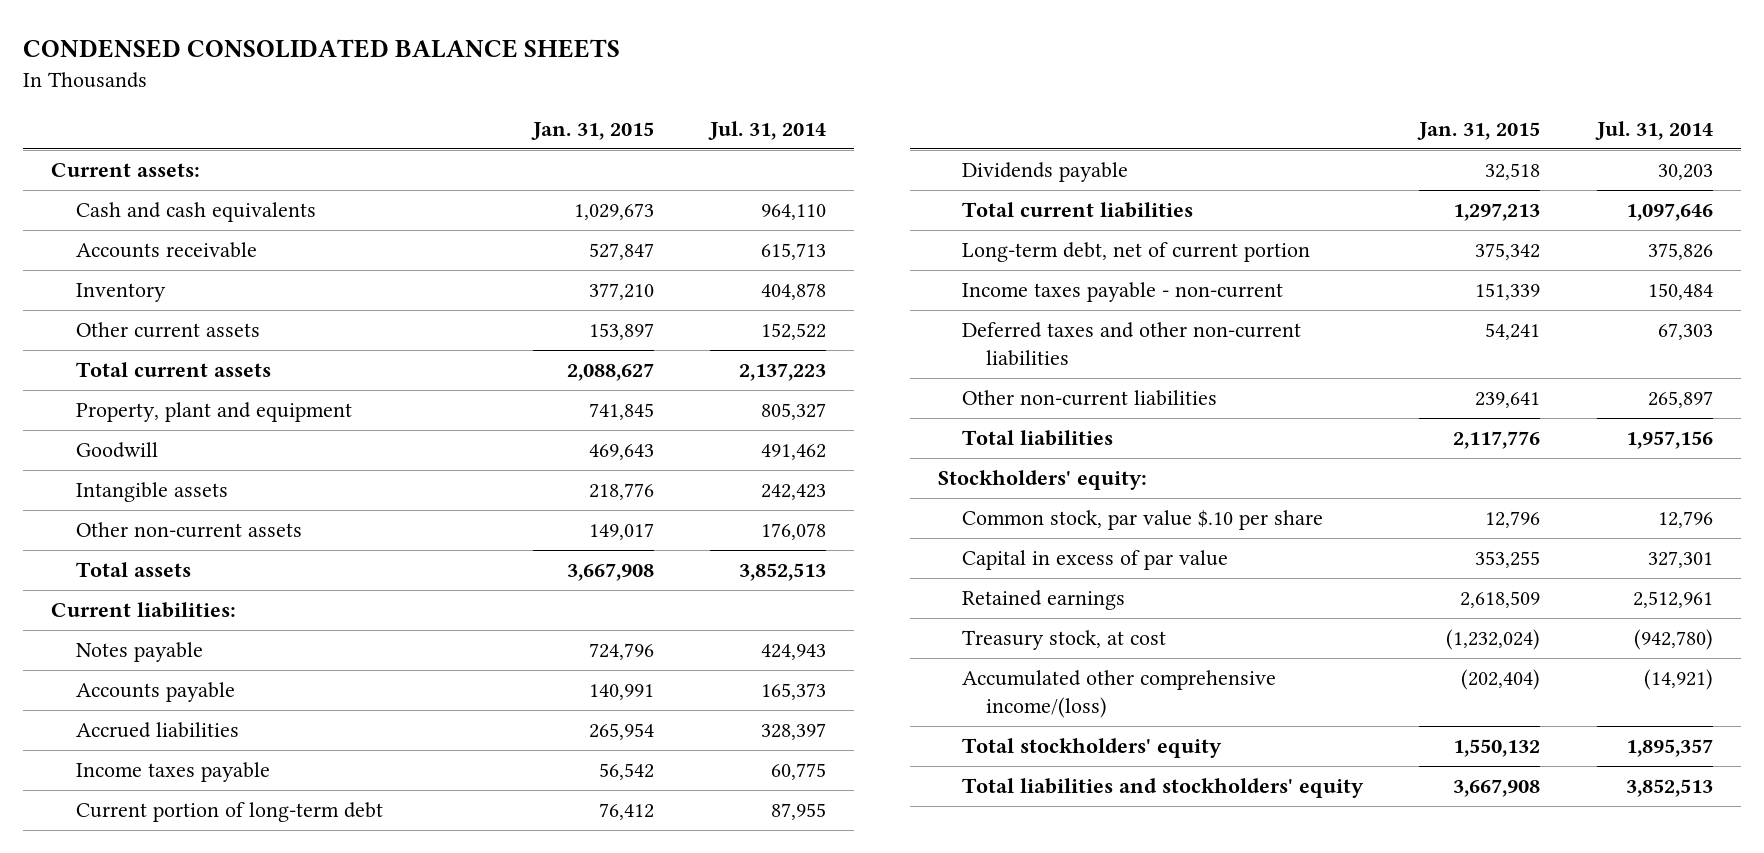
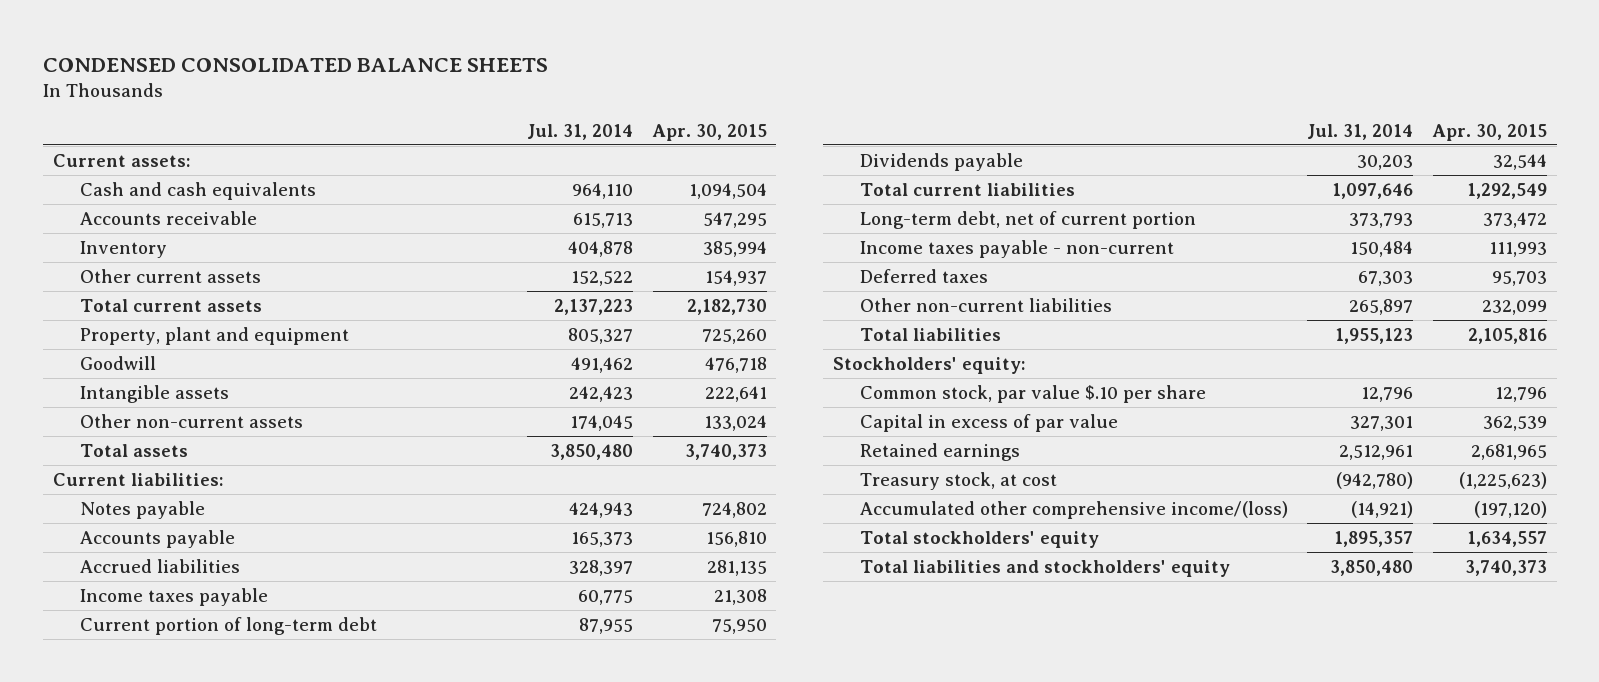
[530,122,654,141] Jan. 31, 2015 -> none
none -> [651,123,767,141] Apr. 30, 2015
[761,522,827,540] 176,078 -> [570,414,634,431] 174,045
[739,562,827,581] 3,852,513 -> [550,443,634,460] 3,850,480
[1647,242,1713,260] 375,826 -> [1349,212,1414,228] 373,793
[962,321,1302,367] Deferred taxes and other non-current liabilities -> [859,268,988,283] Deferred taxes
[1625,430,1713,449] 1,957,156 -> [1335,327,1414,344] 1,955,123
[1625,778,1713,797] 3,852,513 -> [1330,559,1414,576] 3,850,480

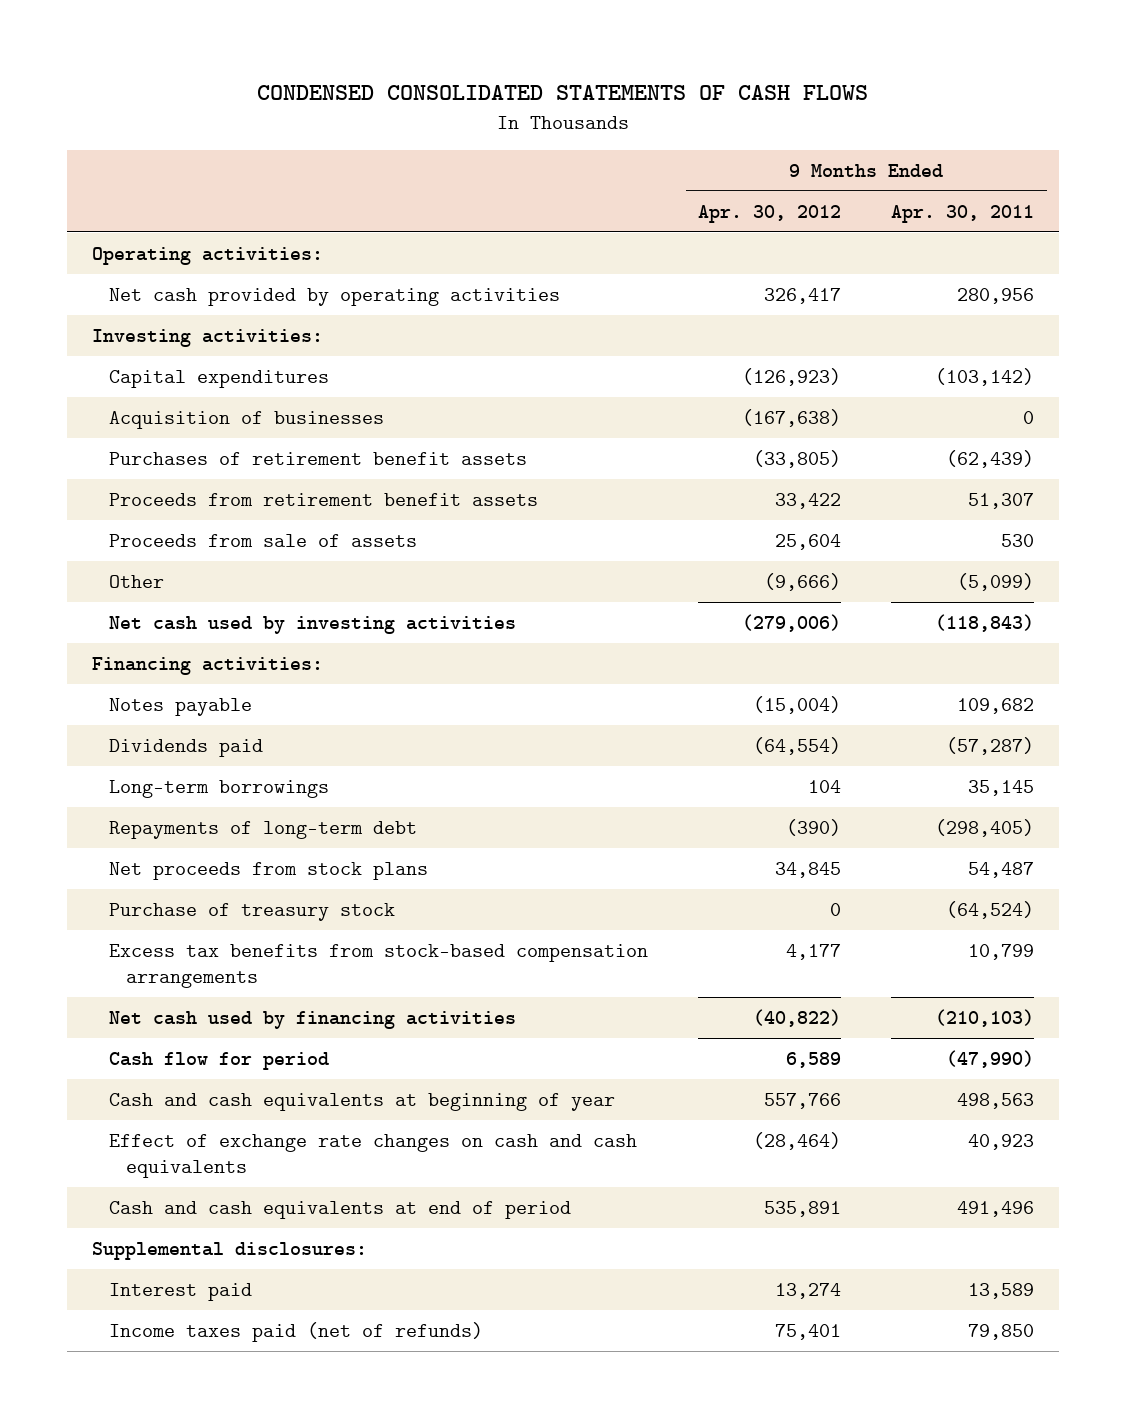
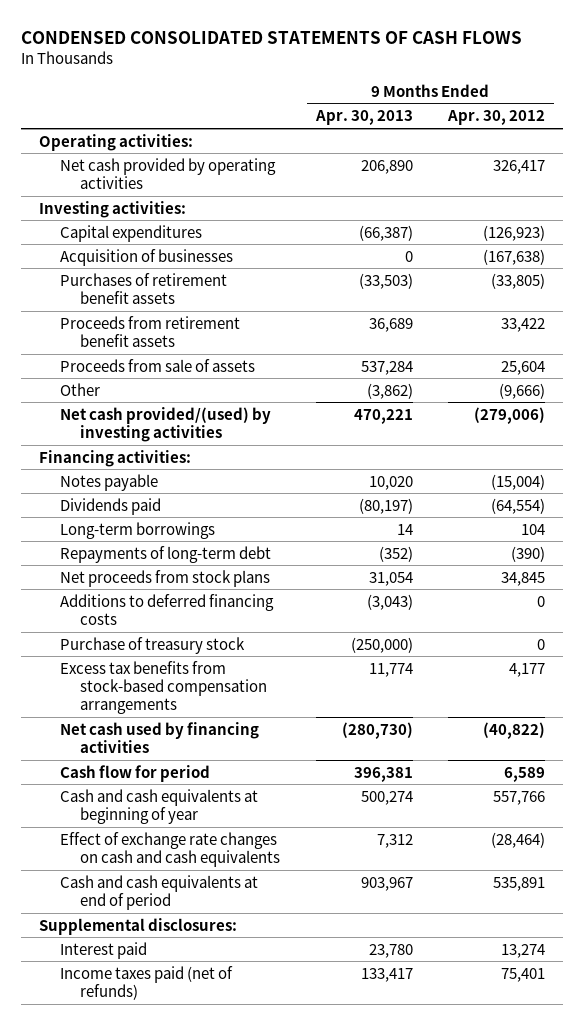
[891,204,1035,223] Apr. 30, 2011 -> none
none -> [314,110,413,126] Apr. 30, 2013
[109,615,517,634] Net cash used by investing activities -> [59,406,271,442] Net cash provided/(used) by investing activities
none -> [59,593,274,625] Additions to deferred financing costs

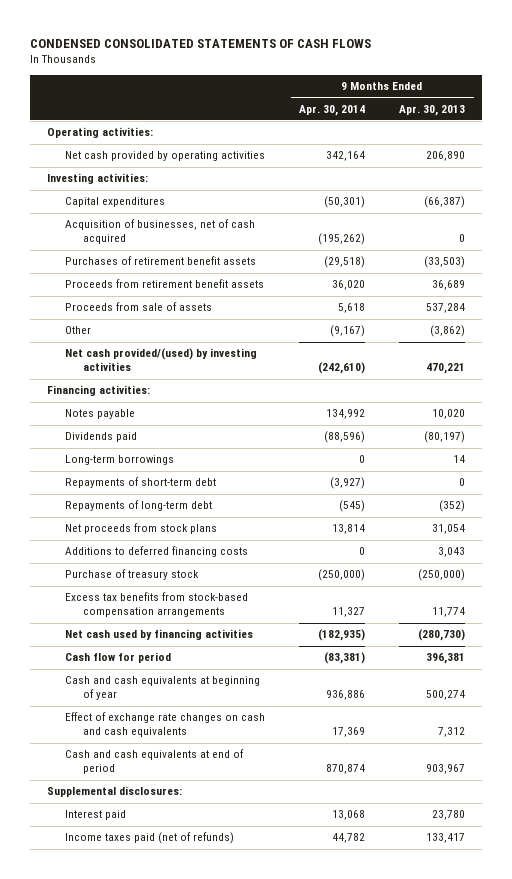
[447,110,546,126] Apr. 30, 2012 -> none
none -> [299,104,366,116] Apr. 30, 2014
[59,248,233,266] Acquisition of businesses -> [65,219,256,245] Acquisition of businesses, net of cash acquired
none -> [65,477,217,489] Repayments of short-term debt
[366,593,413,610] (3,043) -> [438,547,466,558] 3,043

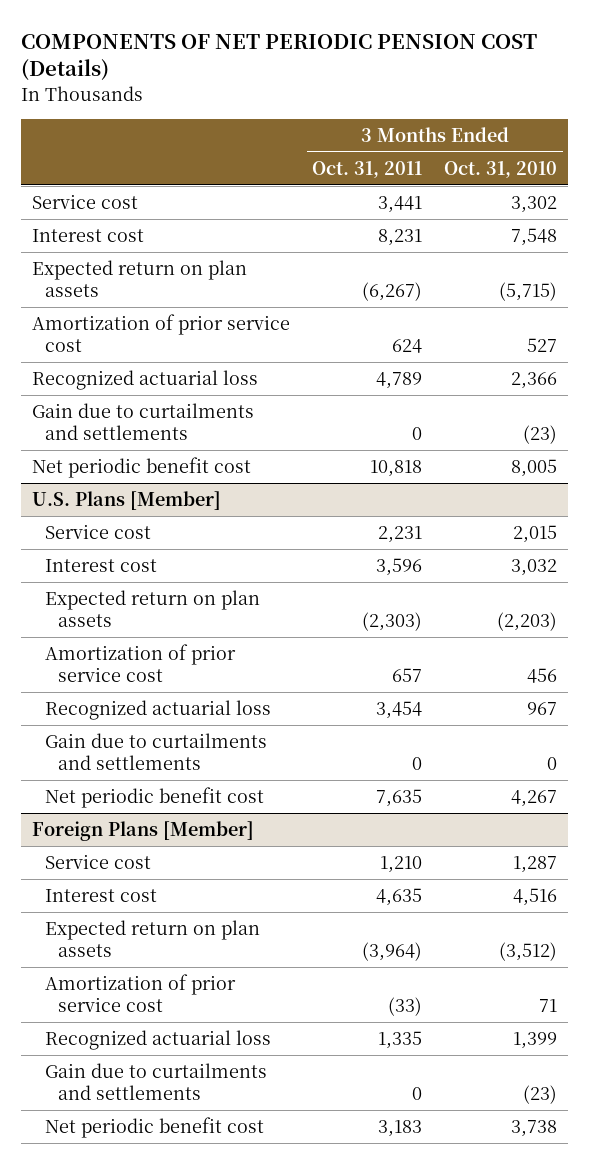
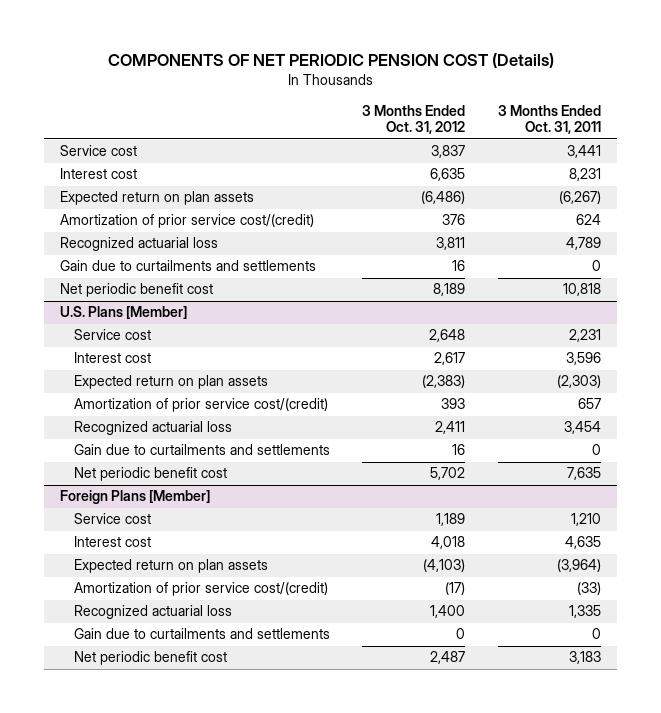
[444,160,558,178] Oct. 31, 2010 -> none
none -> [362,104,466,135] 3 Months Ended Oct. 31, 2012
[31,314,290,353] Amortization of prior service cost -> [60,214,315,229] Amortization of prior service cost/(credit)
[45,644,237,683] Amortization of prior service cost -> [73,398,328,413] Amortization of prior service cost/(credit)
[45,974,237,1013] Amortization of prior service cost -> [73,582,328,597] Amortization of prior service cost/(credit)

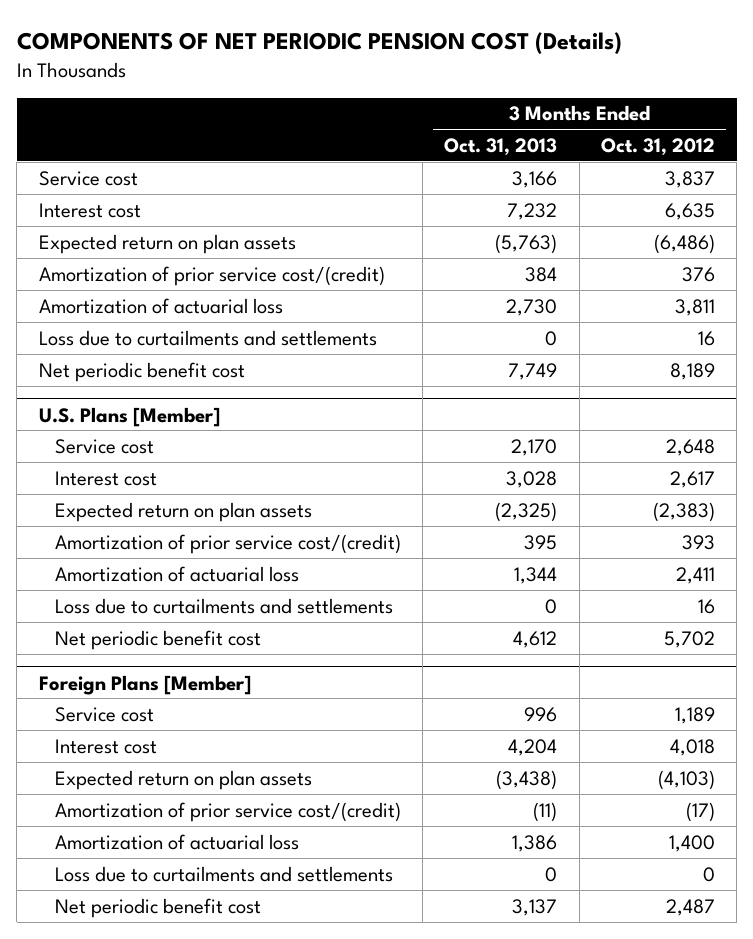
[497,104,601,135] 3 Months Ended Oct. 31, 2011 -> none
none -> [444,137,558,156] Oct. 31, 2013
[60,237,219,252] Recognized actuarial loss -> [38,297,283,314] Amortization of actuarial loss
[60,260,317,272] Gain due to curtailments and settlements -> [38,329,377,346] Loss due to curtailments and settlements
[73,421,232,436] Recognized actuarial loss -> [54,565,299,582] Amortization of actuarial loss
[73,444,330,456] Gain due to curtailments and settlements -> [54,597,393,614] Loss due to curtailments and settlements
[73,605,232,620] Recognized actuarial loss -> [54,833,299,850] Amortization of actuarial loss
[73,628,330,640] Gain due to curtailments and settlements -> [54,865,393,882] Loss due to curtailments and settlements

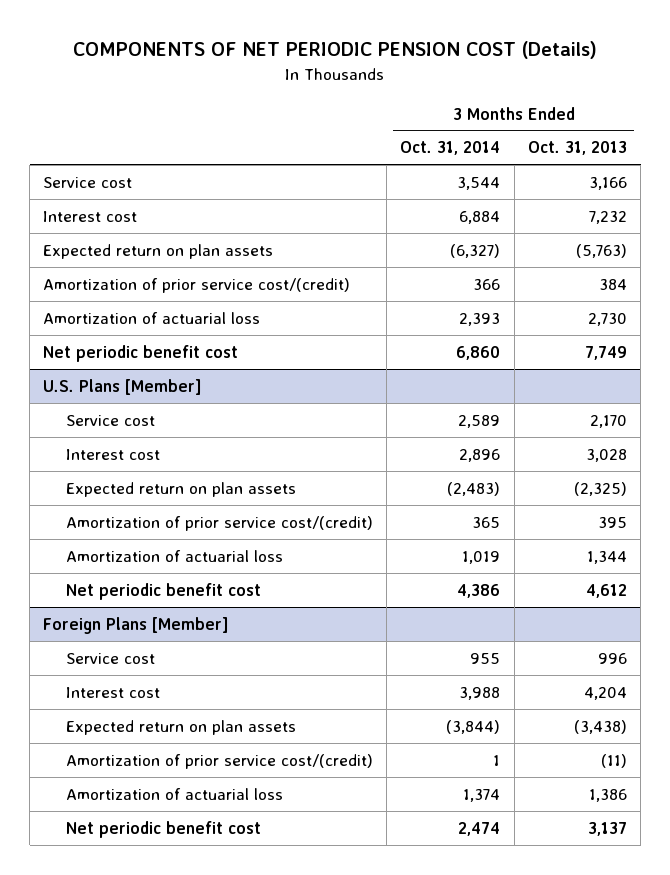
[600,137,715,156] Oct. 31, 2012 -> none
none -> [400,141,501,156] Oct. 31, 2014
[38,329,377,346] Loss due to curtailments and settlements -> none
[54,597,393,614] Loss due to curtailments and settlements -> none
[54,865,393,882] Loss due to curtailments and settlements -> none

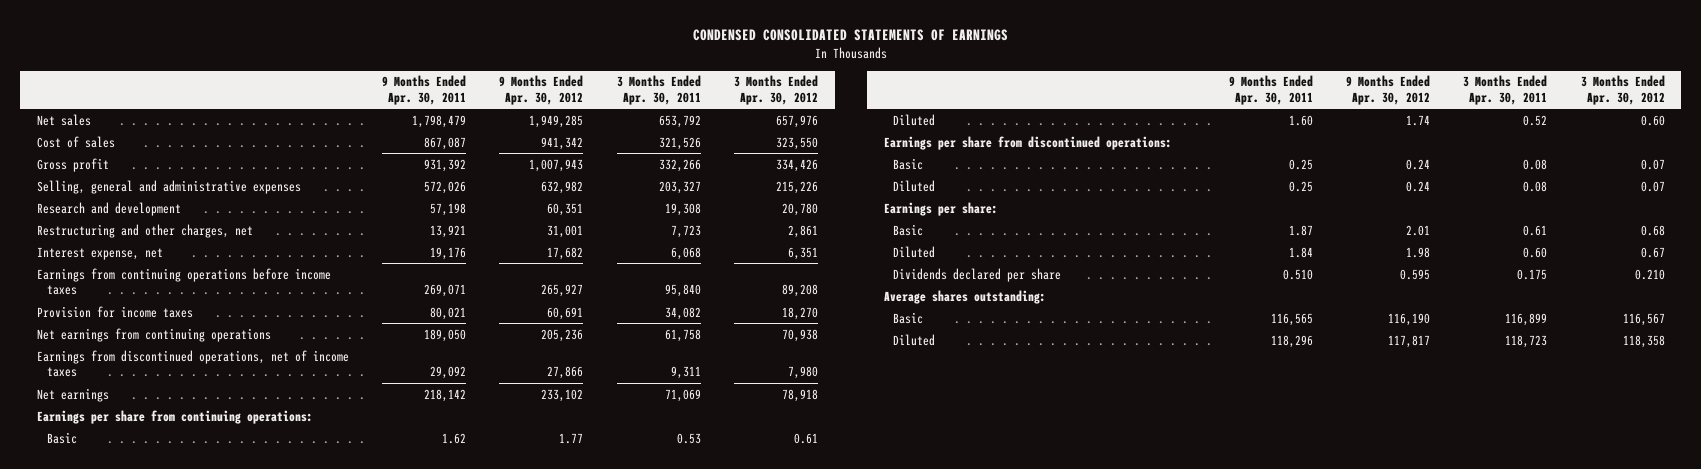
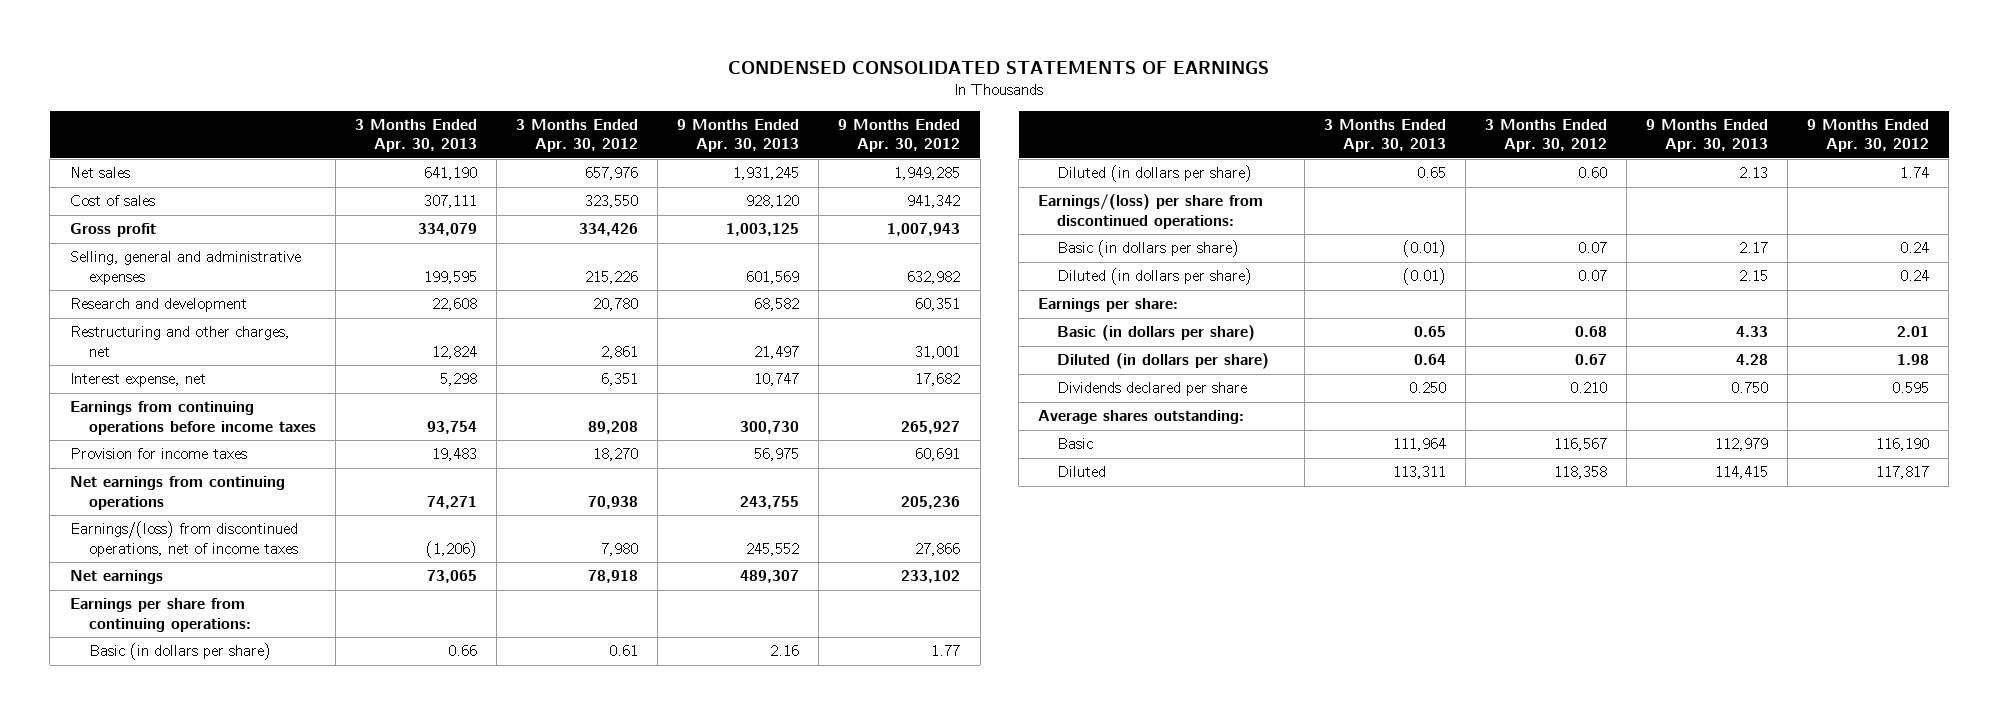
[382,75,467,105] 9 Months Ended Apr. 30, 2011 -> none
[616,75,701,105] 3 Months Ended Apr. 30, 2011 -> none
none -> [354,119,477,153] 3 Months Ended Apr. 30, 2013
none -> [677,119,800,153] 9 Months Ended Apr. 30, 2013
[36,349,349,378] Earnings from discontinued operations, net of income taxes -> [69,521,298,557] Earnings/(loss) from discontinued operations, net of income taxes
[46,431,77,444] Basic -> [88,643,271,661] Basic (in dollars per share)
[893,113,936,126] Diluted -> [1057,165,1253,183] Diluted (in dollars per share)
[883,135,1172,150] Earnings per share from discontinued operations: -> [1038,194,1264,229] Earnings/(loss) per share from discontinued operations:
[893,157,924,170] Basic -> [1057,240,1240,258] Basic (in dollars per share)
[893,179,936,192] Diluted -> [1057,268,1253,286] Diluted (in dollars per share)
[893,223,924,236] Basic -> [1057,325,1256,342] Basic (in dollars per share)
[893,245,936,258] Diluted -> [1057,353,1270,370] Diluted (in dollars per share)

